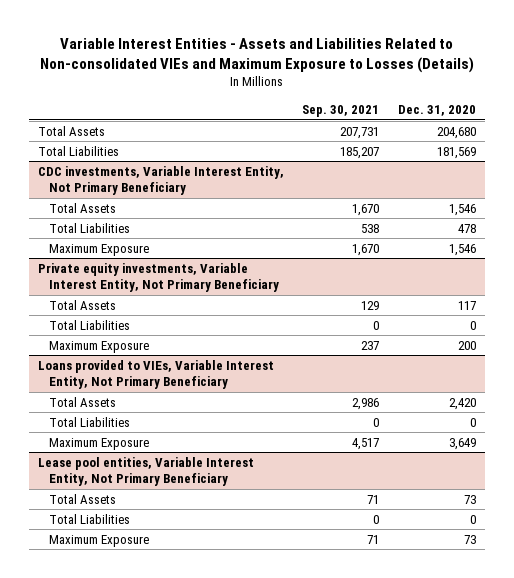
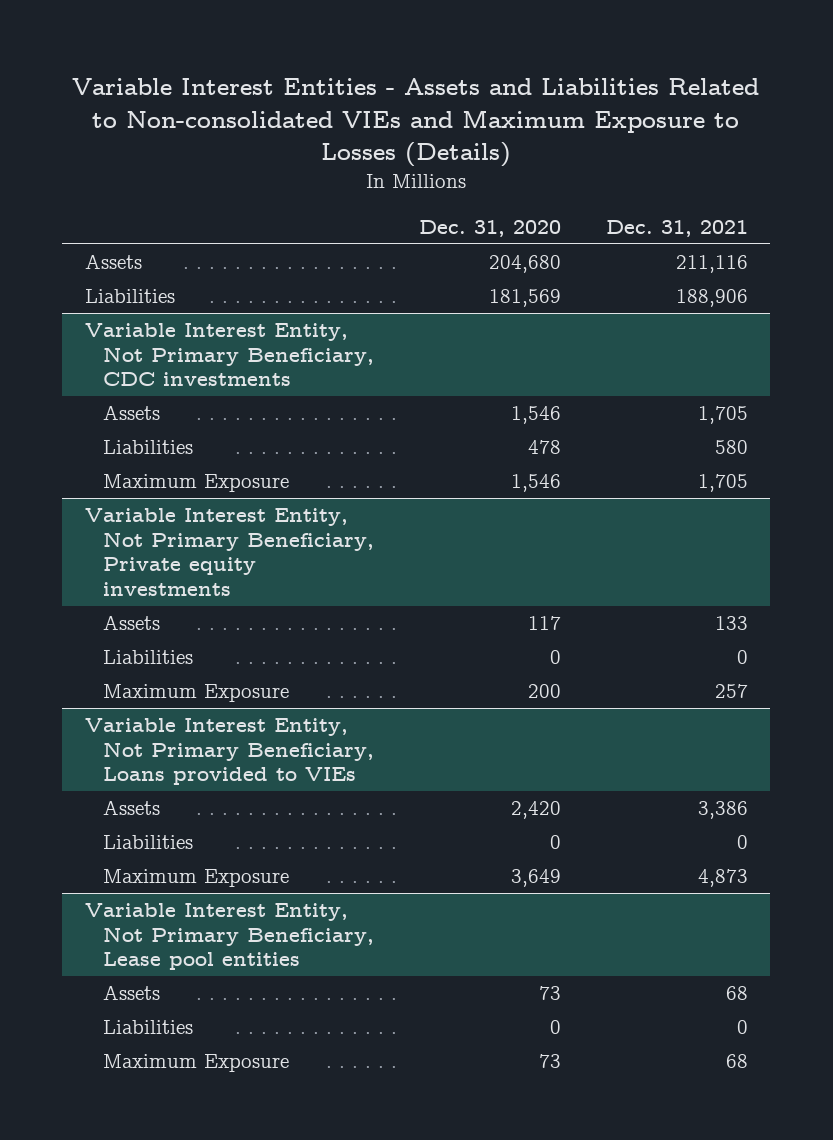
[302,105,380,118] Sep. 30, 2021 -> none
none -> [605,219,748,237] Dec. 31, 2021
[38,125,106,136] Total Assets -> [84,254,142,270] Assets
[38,145,120,156] Total Liabilities -> [84,289,175,304] Liabilities
[38,165,285,195] CDC investments, Variable Interest Entity, Not Primary Beneficiary -> [84,323,375,387] Variable Interest Entity, Not Primary Beneficiary, CDC investments
[49,202,117,213] Total Assets -> [103,405,161,421] Assets
[49,222,131,233] Total Liabilities -> [103,440,194,455] Liabilities
[38,262,280,292] Private equity investments, Variable Interest Entity, Not Primary Beneficiary -> [84,508,375,596] Variable Interest Entity, Not Primary Beneficiary, Private equity investments
[49,299,117,310] Total Assets -> [103,615,161,631] Assets
[49,319,131,330] Total Liabilities -> [103,650,194,665] Liabilities
[38,359,275,389] Loans provided to VIEs, Variable Interest Entity, Not Primary Beneficiary -> [84,718,375,786] Variable Interest Entity, Not Primary Beneficiary, Loans provided to VIEs
[49,396,117,407] Total Assets -> [103,800,161,816] Assets
[49,416,131,427] Total Liabilities -> [103,835,194,850] Liabilities
[38,456,255,486] Lease pool entities, Variable Interest Entity, Not Primary Beneficiary -> [84,903,375,971] Variable Interest Entity, Not Primary Beneficiary, Lease pool entities
[49,493,117,504] Total Assets -> [103,985,161,1001] Assets
[49,513,131,524] Total Liabilities -> [103,1020,194,1035] Liabilities

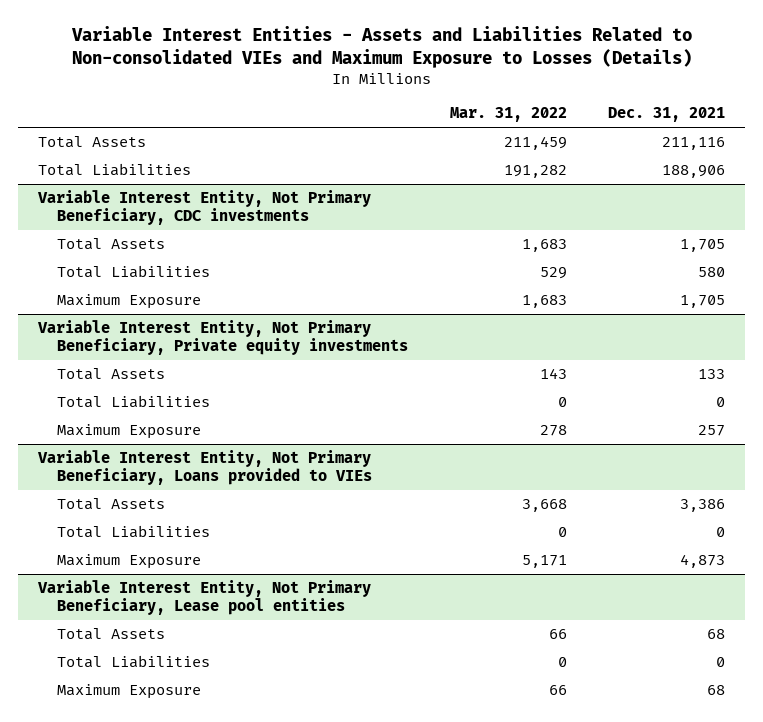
[418,219,561,237] Dec. 31, 2020 -> none
none -> [449,107,567,123] Mar. 31, 2022
[84,254,142,270] Assets -> [38,136,147,149] Total Assets
[84,289,175,304] Liabilities -> [38,163,192,177] Total Liabilities
[103,405,161,421] Assets -> [57,238,166,251] Total Assets
[103,440,194,455] Liabilities -> [57,265,211,279] Total Liabilities
[103,615,161,631] Assets -> [57,368,166,381] Total Assets
[103,650,194,665] Liabilities -> [57,395,211,409] Total Liabilities
[103,800,161,816] Assets -> [57,498,166,511] Total Assets
[103,835,194,850] Liabilities -> [57,525,211,539] Total Liabilities
[103,985,161,1001] Assets -> [57,628,166,641] Total Assets
[103,1020,194,1035] Liabilities -> [57,655,211,669] Total Liabilities

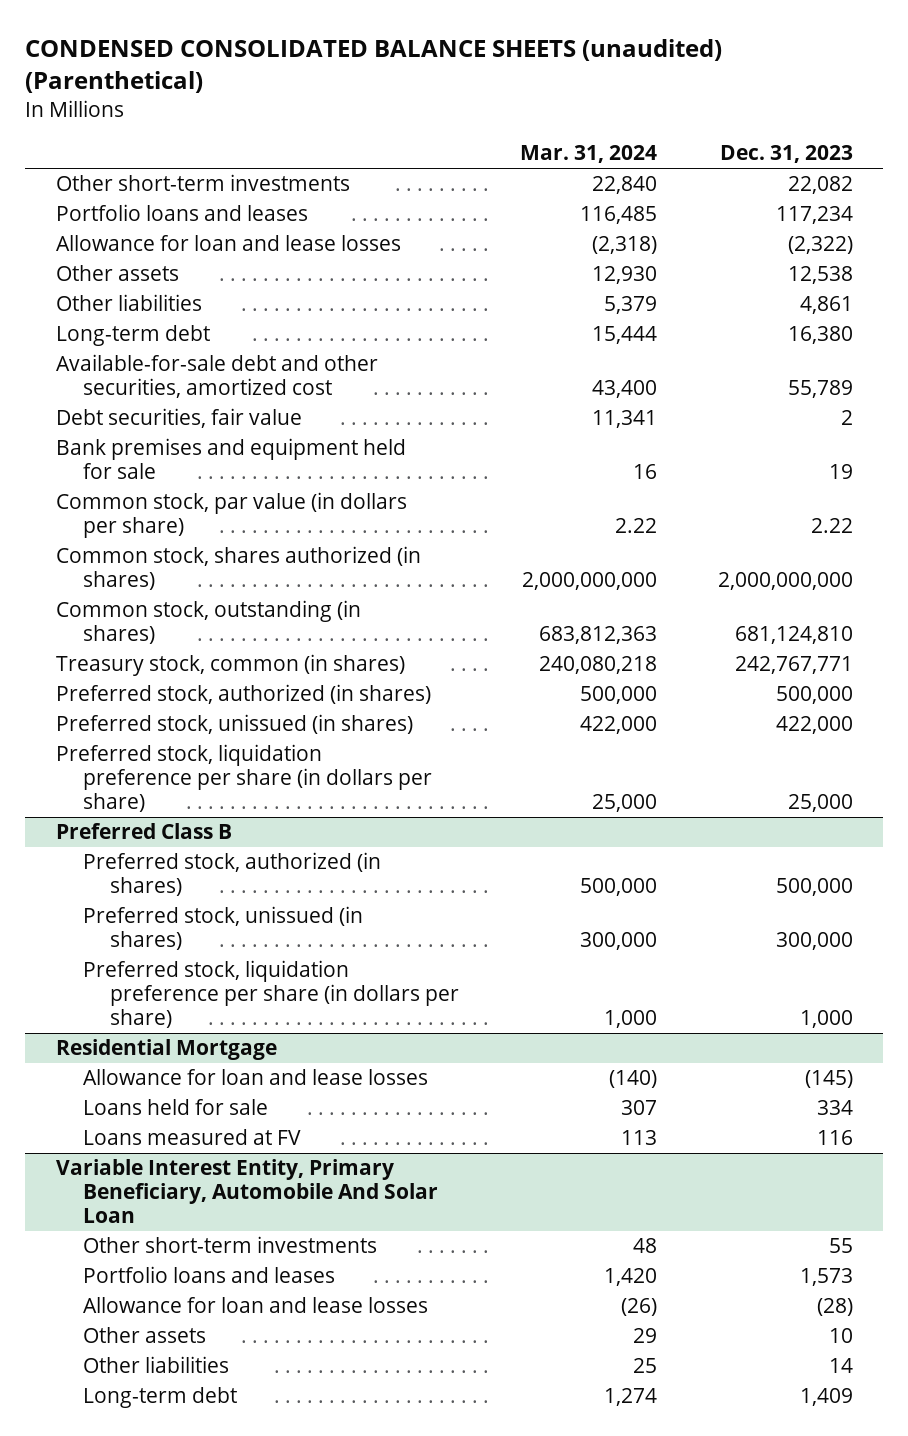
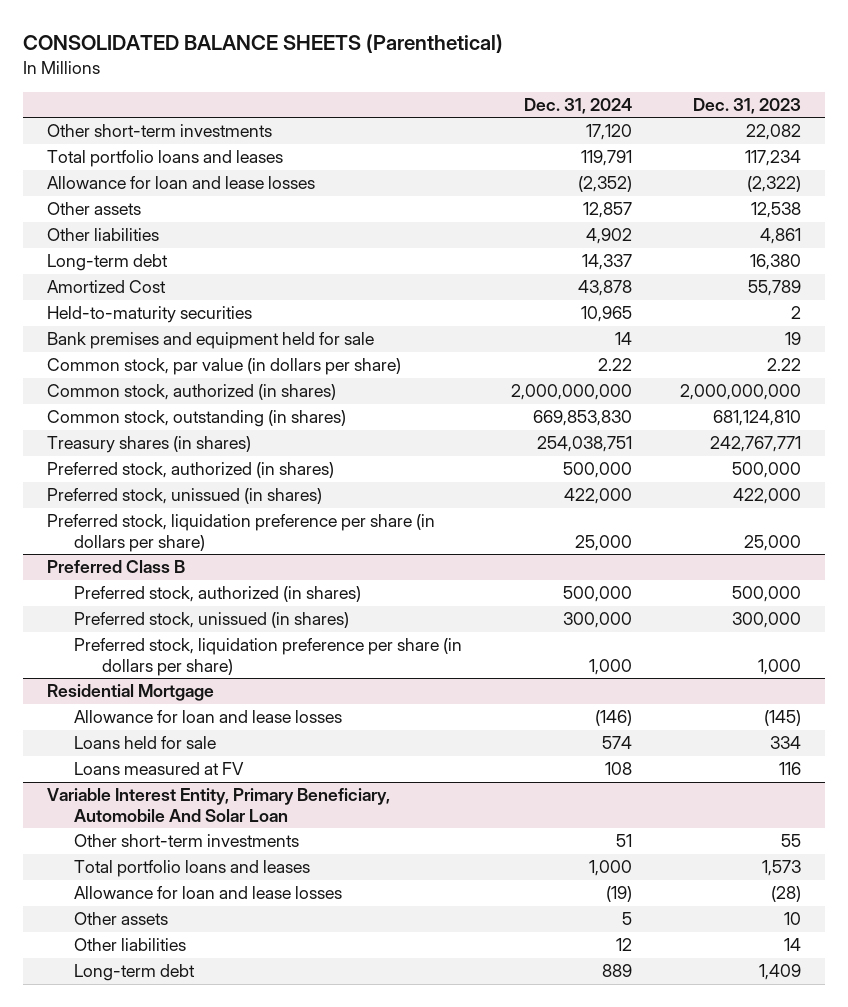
[25,39,723,94] CONDENSED CONSOLIDATED BALANCE SHEETS (unaudited) (Parenthetical) -> [22,34,503,54] CONSOLIDATED BALANCE SHEETS (Parenthetical)
[519,145,657,164] Mar. 31, 2024 -> none
none -> [523,98,632,115] Dec. 31, 2024
[55,204,308,222] Portfolio loans and leases -> [46,150,283,168] Total portfolio loans and leases
[55,354,378,399] Available-for-sale debt and other securities, amortized cost -> [46,280,166,294] Amortized Cost
[55,408,302,429] Debt securities, fair value -> [46,306,252,324] Held-to-maturity securities
[55,546,421,591] Common stock, shares authorized (in shares) -> [46,384,336,401] Common stock, authorized (in shares)
[55,654,405,677] Treasury stock, common (in shares) -> [46,436,251,454] Treasury shares (in shares)
[82,1266,335,1284] Portfolio loans and leases -> [74,860,311,878] Total portfolio loans and leases

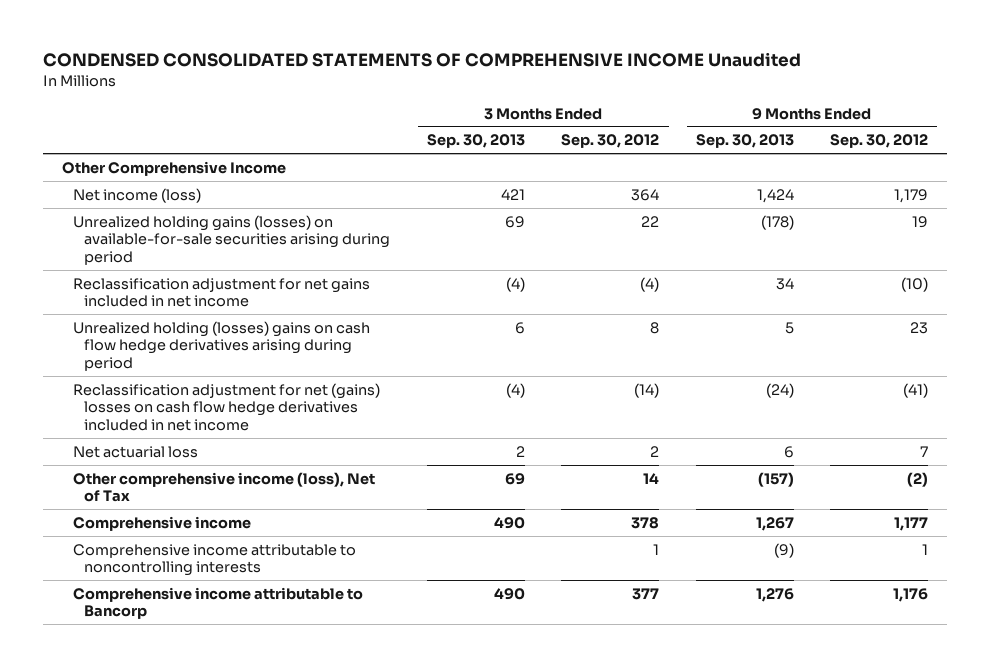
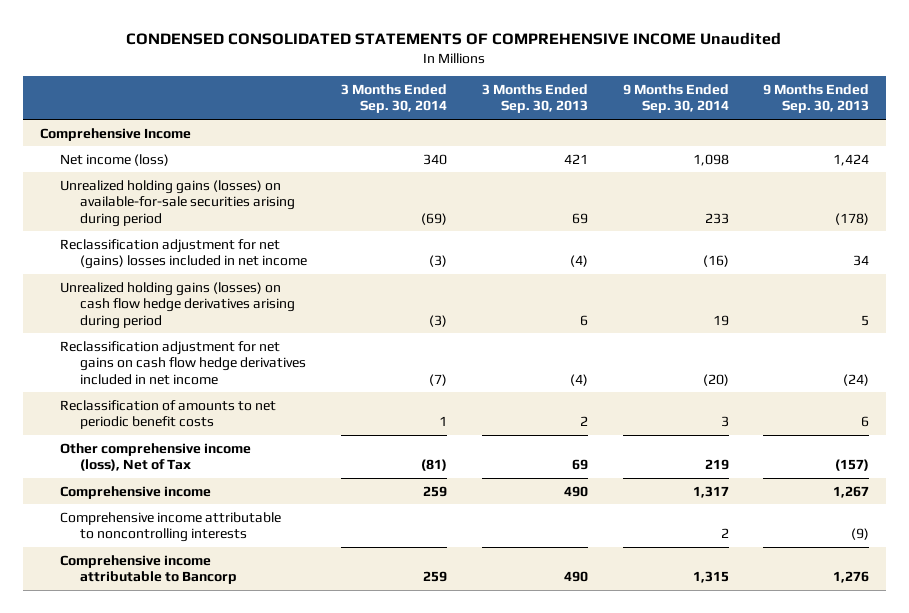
[561,134,660,149] Sep. 30, 2012 -> none
[830,134,929,149] Sep. 30, 2012 -> none
none -> [341,83,448,114] 3 Months Ended Sep. 30, 2014
none -> [622,83,729,114] 9 Months Ended Sep. 30, 2014
[61,160,286,176] Other Comprehensive Income -> [39,127,191,141] Comprehensive Income
[72,445,198,458] Net actuarial loss -> none
[72,277,370,308] Reclassification adjustment for net gains included in net income -> [59,238,307,270] Reclassification adjustment for net (gains) losses included in net income
[72,320,370,371] Unrealized holding (losses) gains on cash flow hedge derivatives arising during period -> [59,281,295,329] Unrealized holding gains (losses) on cash flow hedge derivatives arising during period
[72,382,380,431] Reclassification adjustment for net (gains) losses on cash flow hedge derivatives included in net income -> [59,340,306,385] Reclassification adjustment for net gains on cash flow hedge derivatives included in net income
none -> [59,399,276,430] Reclassification of amounts to net periodic benefit costs

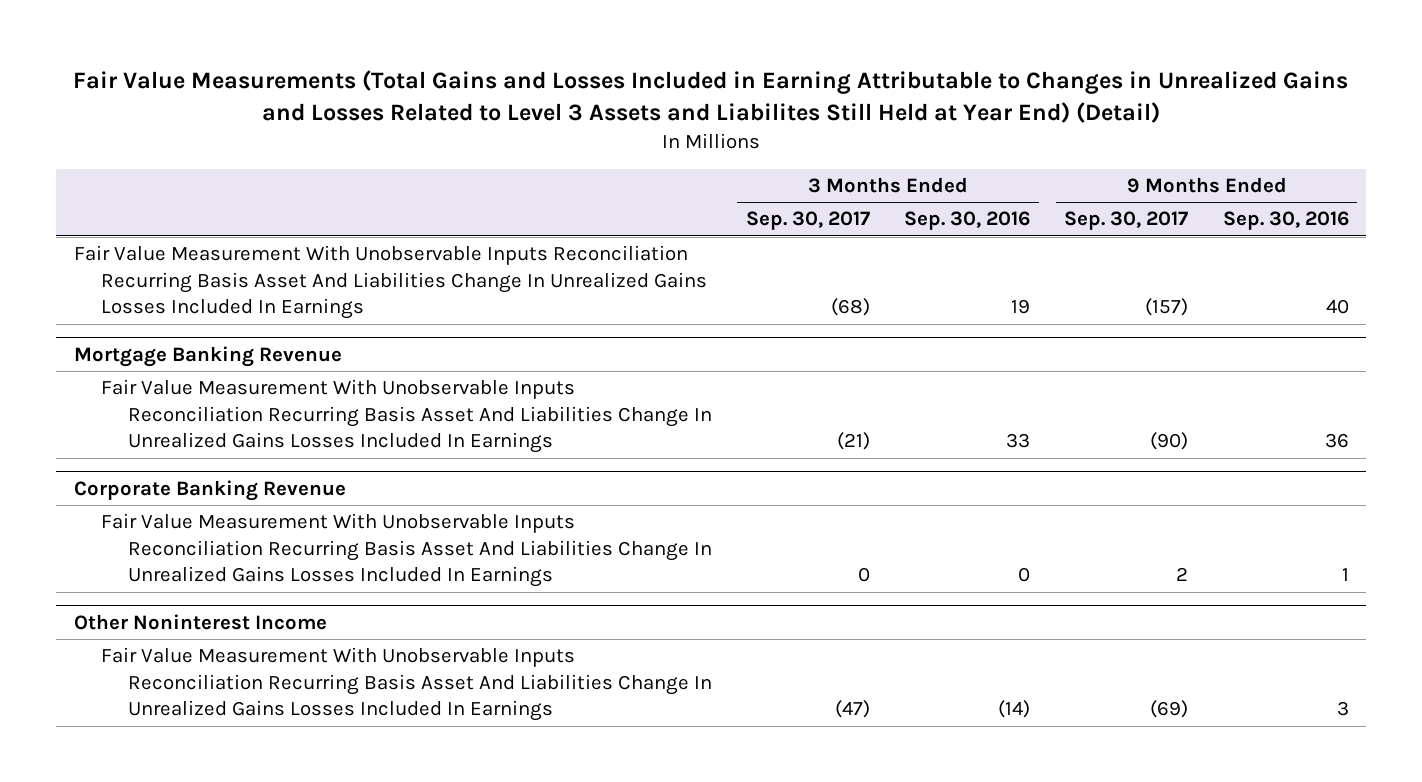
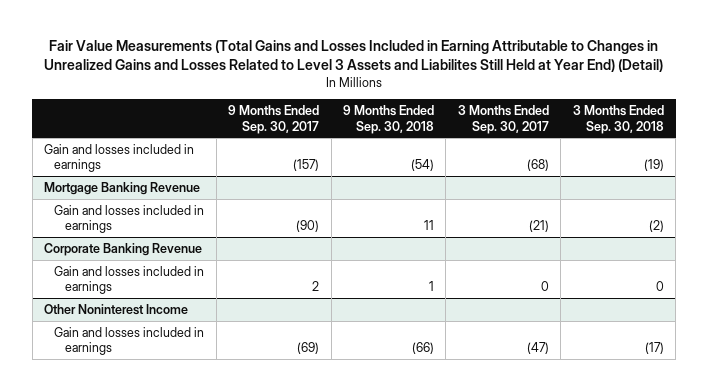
[904,211,1031,231] Sep. 30, 2016 -> none
[1222,211,1349,231] Sep. 30, 2016 -> none
none -> [342,105,434,134] 9 Months Ended Sep. 30, 2018
none -> [572,105,664,134] 3 Months Ended Sep. 30, 2018
[73,245,707,320] Fair Value Measurement With Unobservable Inputs Reconciliation Recurring Basis Asset And Liabilities Change In Unrealized Gains Losses Included In Earnings -> [44,143,195,173] Gain and losses included in earnings
[100,379,712,454] Fair Value Measurement With Unobservable Inputs Reconciliation Recurring Basis Asset And Liabilities Change In Unrealized Gains Losses Included In Earnings -> [54,204,205,234] Gain and losses included in earnings
[100,513,712,588] Fair Value Measurement With Unobservable Inputs Reconciliation Recurring Basis Asset And Liabilities Change In Unrealized Gains Losses Included In Earnings -> [54,265,205,295] Gain and losses included in earnings
[100,647,712,722] Fair Value Measurement With Unobservable Inputs Reconciliation Recurring Basis Asset And Liabilities Change In Unrealized Gains Losses Included In Earnings -> [54,326,205,356] Gain and losses included in earnings

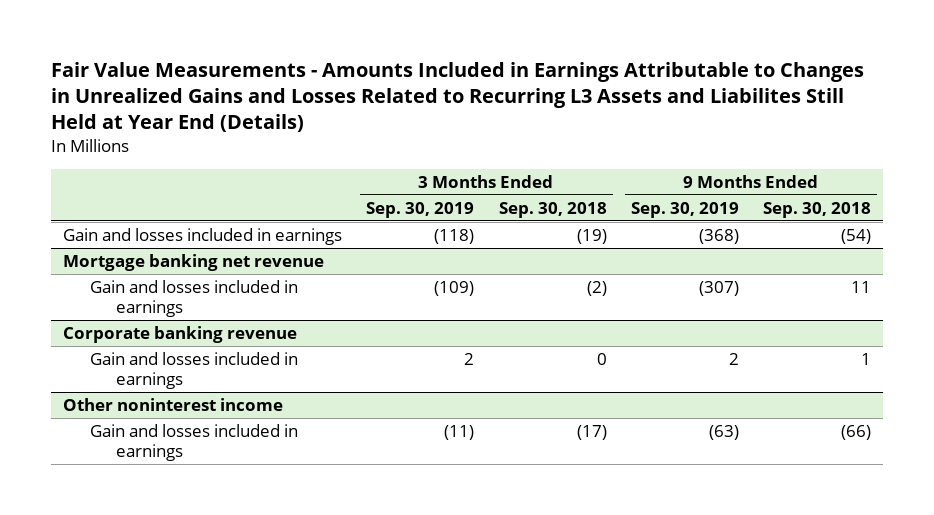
[43,40,663,73] Fair Value Measurements (Total Gains and Losses Included in Earning Attributable to Changes in Unrealized Gains and Losses Related to Level 3 Assets and Liabilites Still Held at Year End) (Detail) -> [50,62,864,133] Fair Value Measurements - Amounts Included in Earnings Attributable to Changes in Unrealized Gains and Losses Related to Recurring L3 Assets and Liabilites Still Held at Year End (Details)
[228,105,320,134] 9 Months Ended Sep. 30, 2017 -> none
[457,105,549,134] 3 Months Ended Sep. 30, 2017 -> none
none -> [366,201,475,218] Sep. 30, 2019
none -> [630,201,739,218] Sep. 30, 2019
[44,181,201,195] Mortgage Banking Revenue -> [63,253,325,271] Mortgage banking net revenue
[44,242,203,256] Corporate Banking Revenue -> [63,325,298,343] Corporate banking revenue
[44,303,189,315] Other Noninterest Income -> [63,397,284,411] Other noninterest income

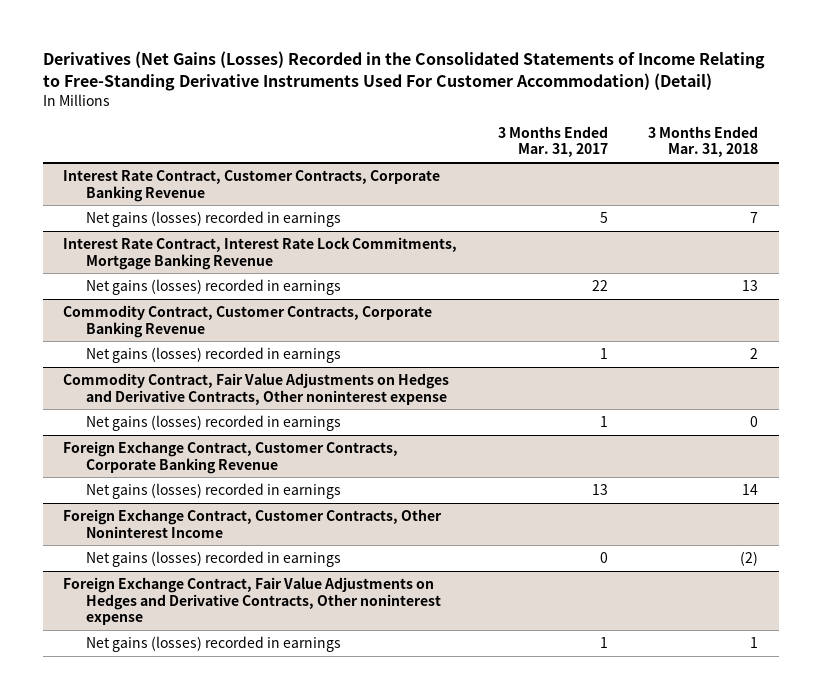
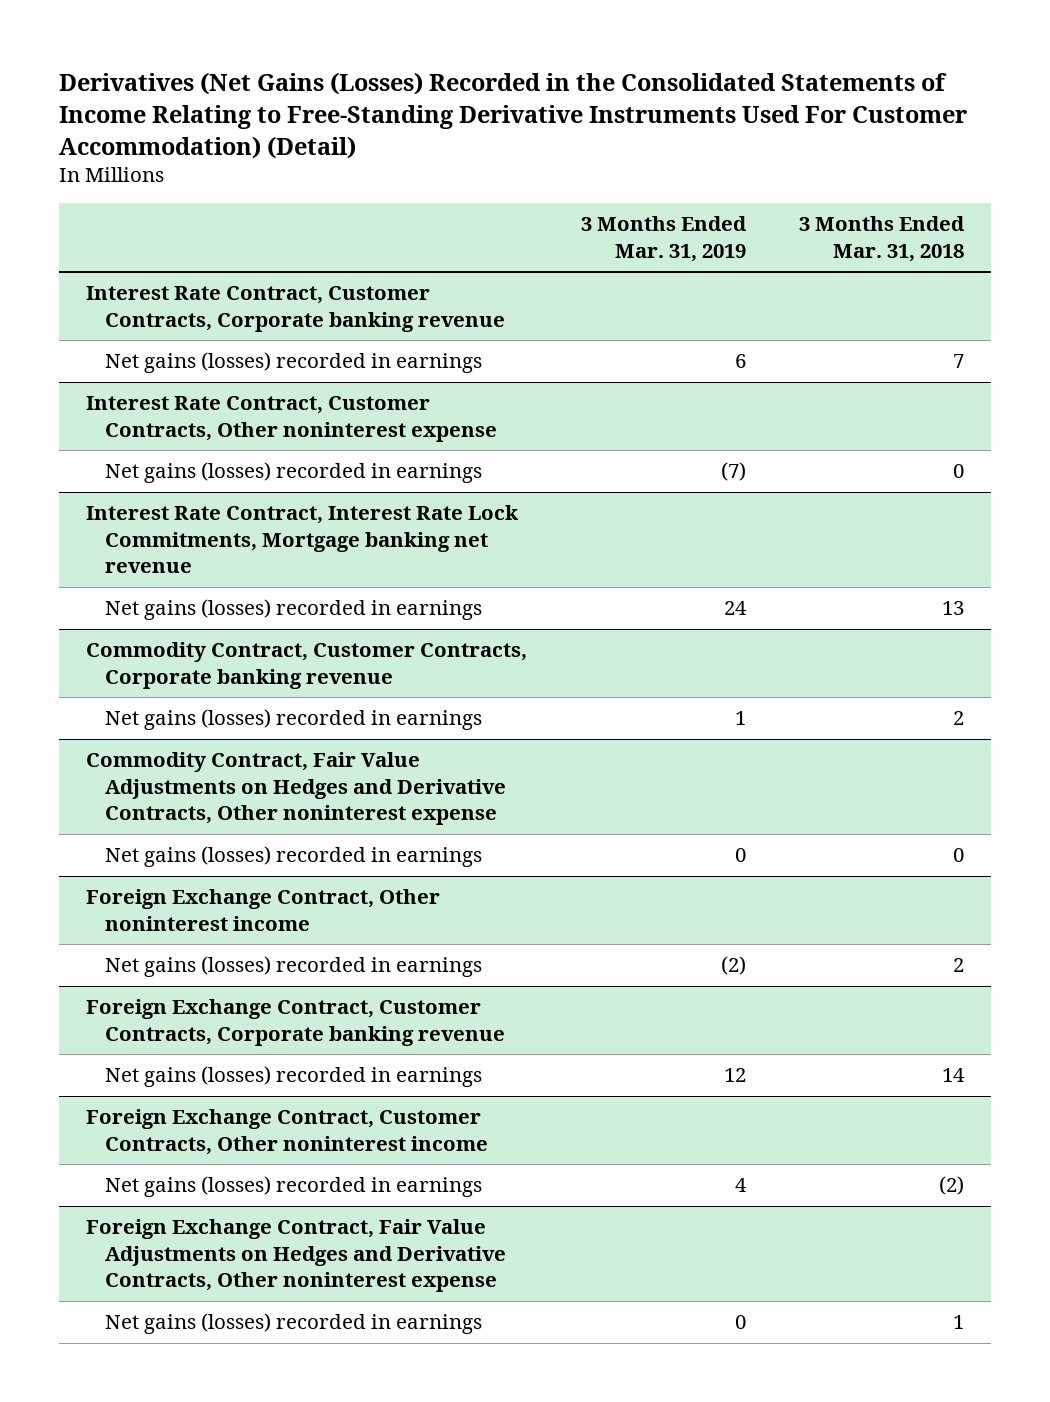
[497,126,608,158] 3 Months Ended Mar. 31, 2017 -> none
none -> [580,216,747,262] 3 Months Ended Mar. 31, 2019
[63,170,441,202] Interest Rate Contract, Customer Contracts, Corporate Banking Revenue -> [85,286,506,332] Interest Rate Contract, Customer Contracts, Corporate banking revenue
none -> [85,396,498,442] Interest Rate Contract, Customer Contracts, Other noninterest expense
none -> [105,462,483,484] Net gains (losses) recorded in earnings
[63,237,458,270] Interest Rate Contract, Interest Rate Lock Commitments, Mortgage Banking Revenue -> [85,505,519,574] Interest Rate Contract, Interest Rate Lock Commitments, Mortgage banking net revenue
[63,305,433,338] Commodity Contract, Customer Contracts, Corporate Banking Revenue -> [85,642,527,689] Commodity Contract, Customer Contracts, Corporate banking revenue
none -> [85,889,440,931] Foreign Exchange Contract, Other noninterest income
none -> [105,956,483,978] Net gains (losses) recorded in earnings
[63,441,399,474] Foreign Exchange Contract, Customer Contracts, Corporate Banking Revenue -> [85,999,506,1046] Foreign Exchange Contract, Customer Contracts, Corporate banking revenue
[63,509,443,538] Foreign Exchange Contract, Customer Contracts, Other Noninterest Income -> [85,1109,489,1155] Foreign Exchange Contract, Customer Contracts, Other noninterest income

